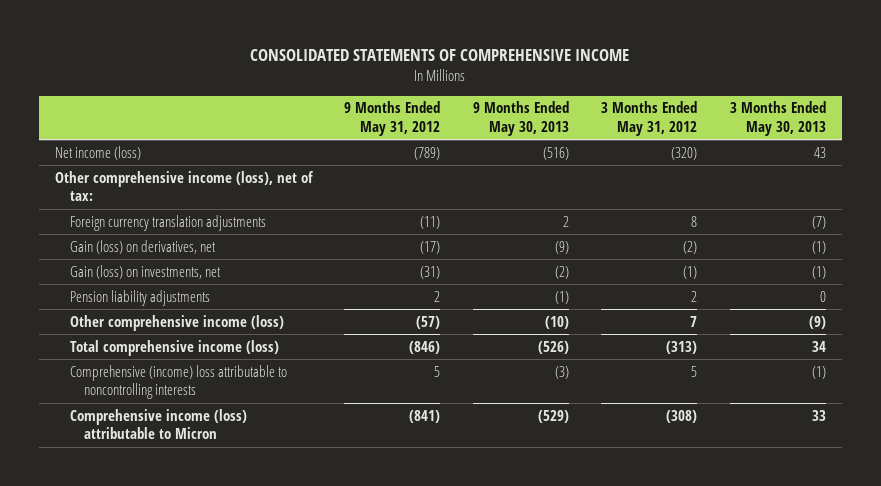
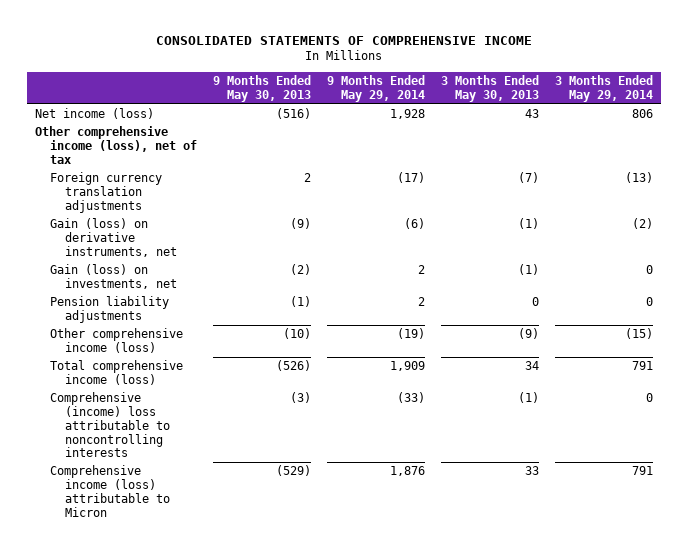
[344,101,441,137] 9 Months Ended May 31, 2012 -> none
[601,101,698,137] 3 Months Ended May 31, 2012 -> none
none -> [327,75,426,102] 9 Months Ended May 29, 2014
none -> [555,75,654,102] 3 Months Ended May 29, 2014
[55,170,315,202] Other comprehensive income (loss), net of tax: -> [35,126,198,164] Other comprehensive income (loss), net of tax
[69,239,216,254] Gain (loss) on derivatives, net -> [50,218,178,257] Gain (loss) on derivative instruments, net

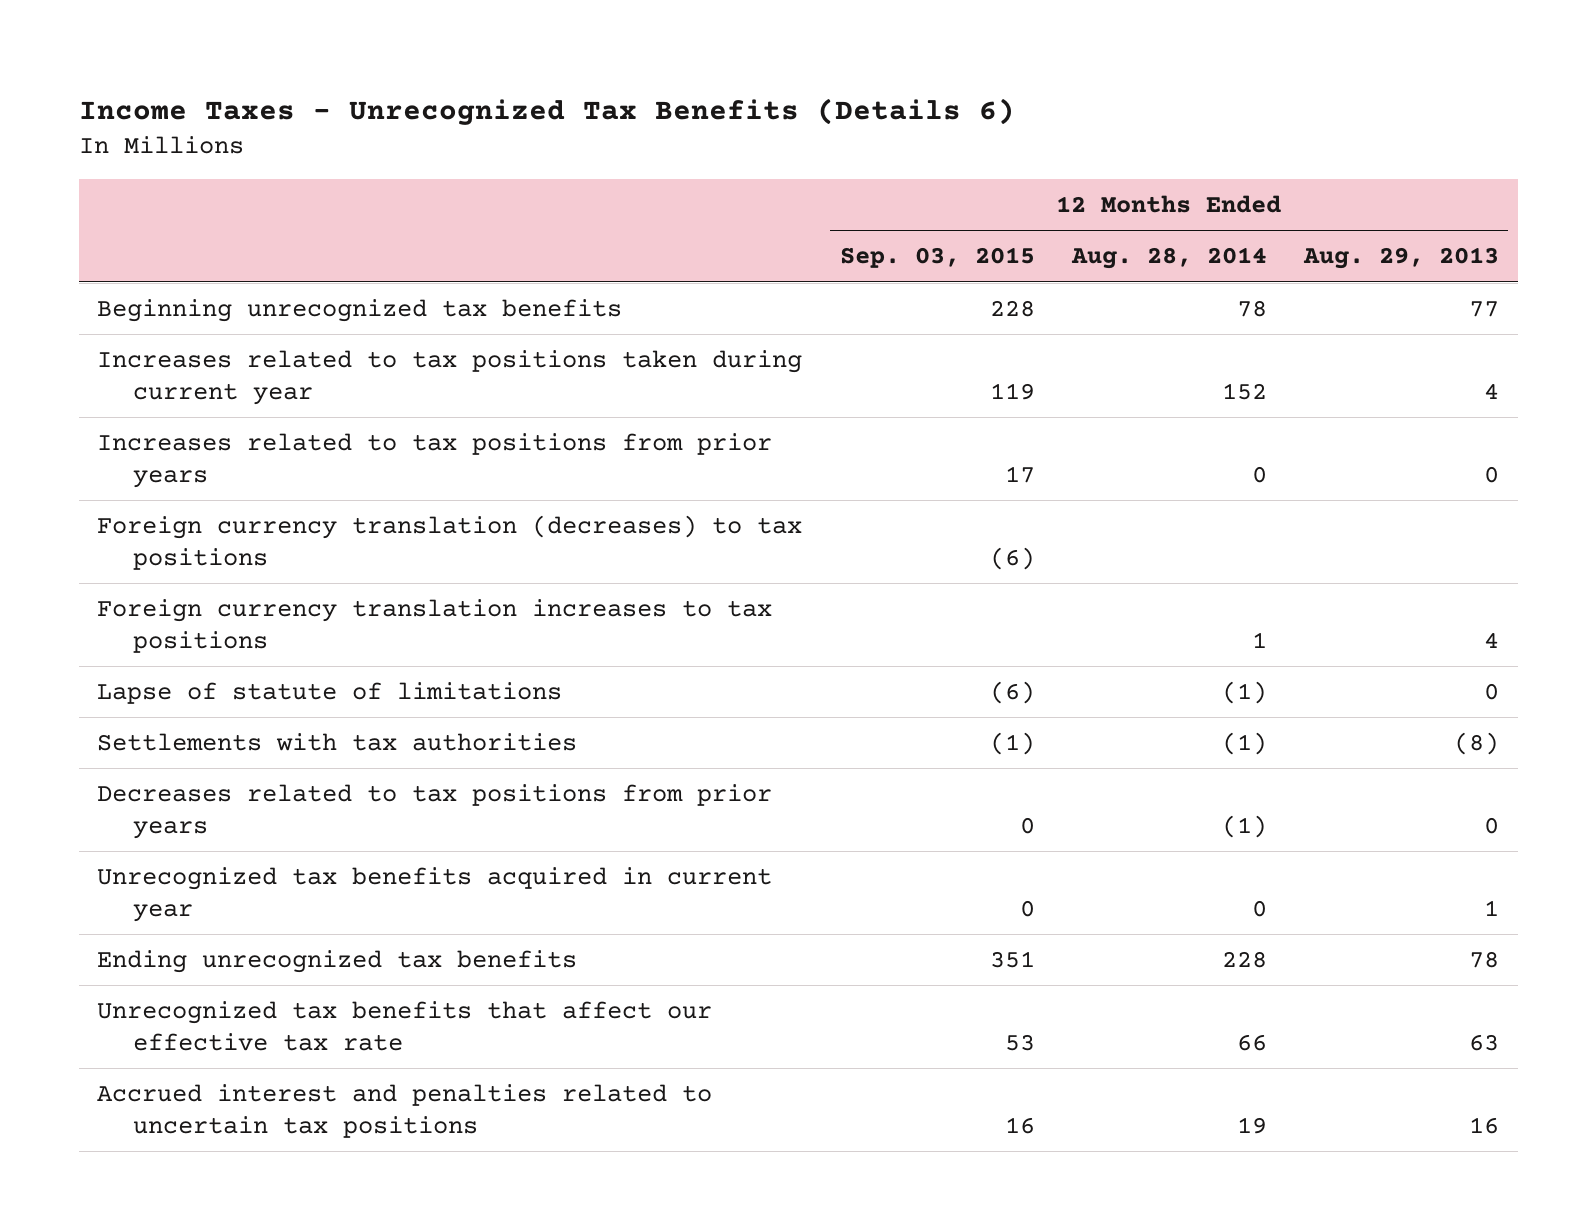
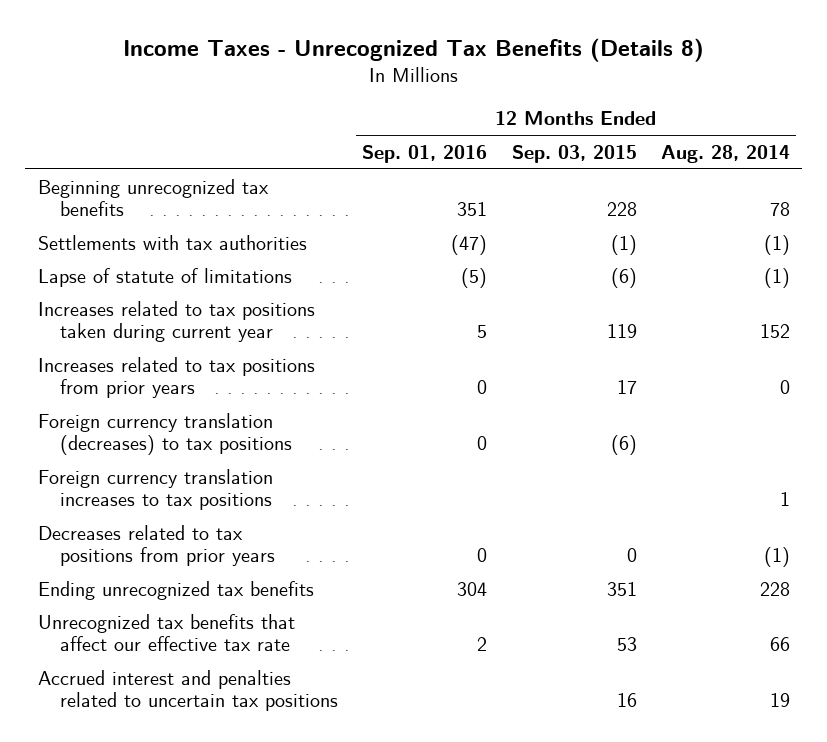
[78,97,1015,125] Income Taxes - Unrecognized Tax Benefits (Details 6) -> [122,37,704,62] Income Taxes - Unrecognized Tax Benefits (Details 8)
[1303,247,1500,270] Aug. 29, 2013 -> none
none -> [362,144,488,163] Sep. 01, 2016
[97,733,578,752] Settlements with tax authorities -> [37,234,307,250] Settlements with tax authorities
[97,682,563,705] Lapse of statute of limitations -> [37,267,292,287] Lapse of statute of limitations
[97,867,773,922] Unrecognized tax benefits acquired in current year -> none

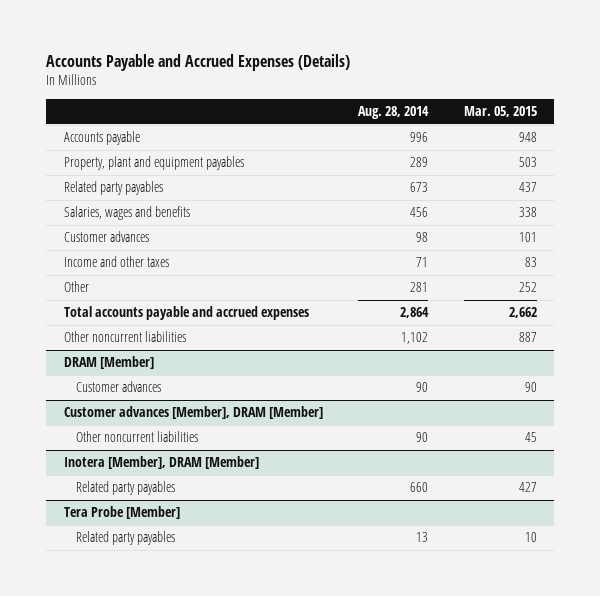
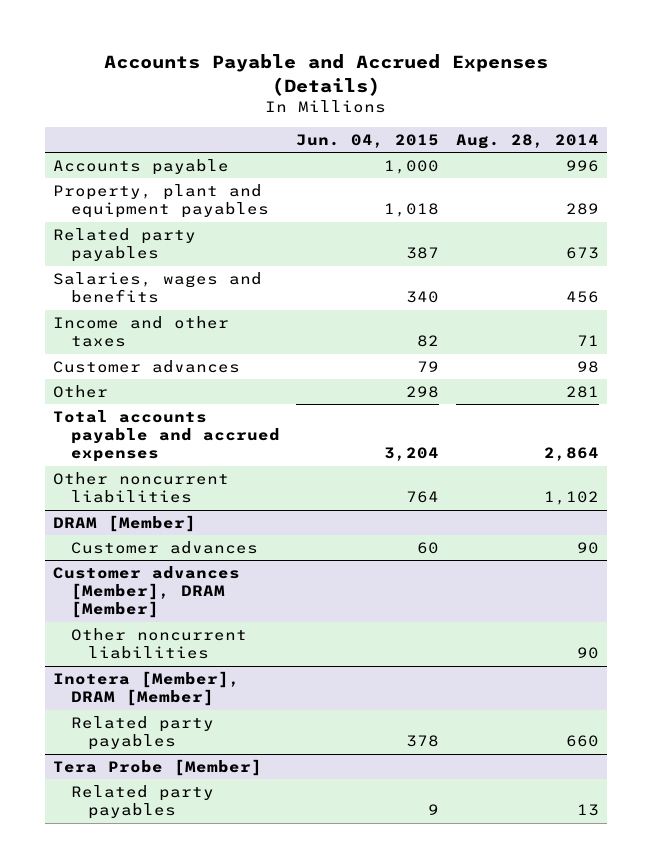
[463,105,537,117] Mar. 05, 2015 -> none
none -> [296,133,440,148] Jun. 04, 2015
[63,231,149,243] Customer advances -> [53,359,241,373] Customer advances

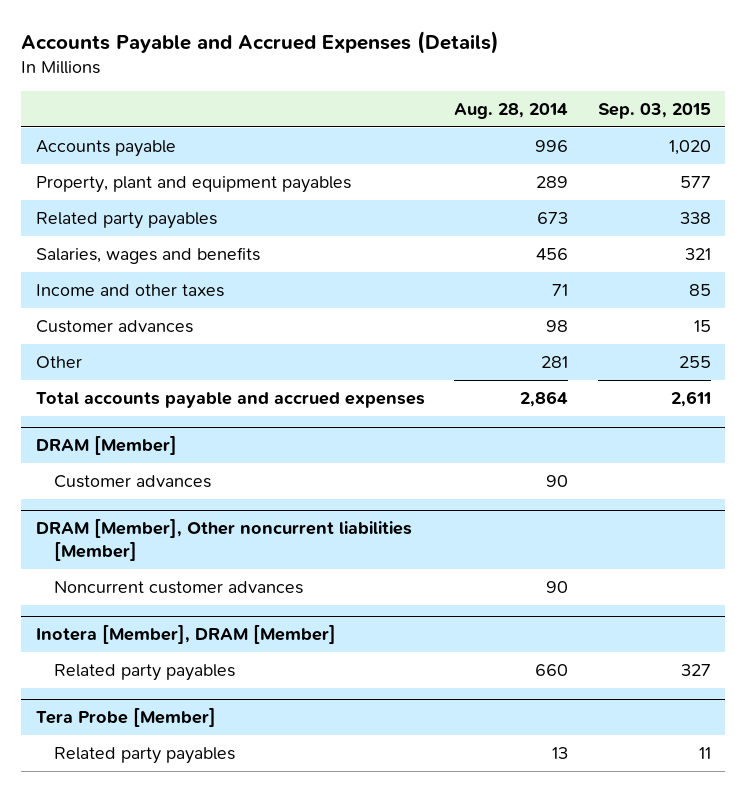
[296,133,440,148] Jun. 04, 2015 -> none
none -> [597,102,711,119] Sep. 03, 2015
[53,471,230,504] Other noncurrent liabilities -> none
[53,565,241,619] Customer advances [Member], DRAM [Member] -> none
[70,627,247,660] Other noncurrent liabilities -> none
none -> [35,519,412,561] DRAM [Member], Other noncurrent liabilities [Member]
none -> [54,580,304,594] Noncurrent customer advances

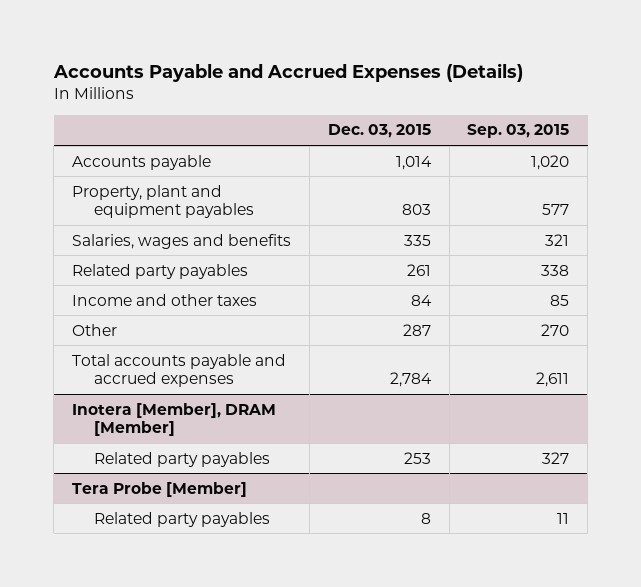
[454,102,569,119] Aug. 28, 2014 -> none
none -> [327,124,431,139] Dec. 03, 2015
[35,211,217,229] Related party payables -> [72,263,249,279] Related party payables
[35,319,193,333] Customer advances -> none
[678,355,711,368] 255 -> [541,323,570,336] 270
[35,436,177,456] DRAM [Member] -> none
[54,474,212,488] Customer advances -> none
[35,519,412,561] DRAM [Member], Other noncurrent liabilities [Member] -> none
[54,580,304,594] Noncurrent customer advances -> none

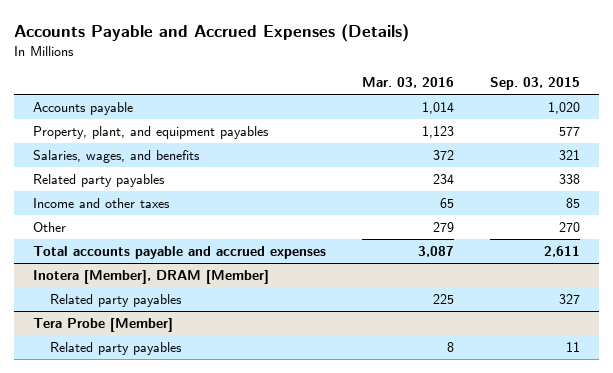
[327,124,431,139] Dec. 03, 2015 -> none
none -> [362,77,455,89] Mar. 03, 2016
[72,184,255,219] Property, plant and equipment payables -> [32,126,269,140] Property, plant, and equipment payables
[72,233,292,249] Salaries, wages and benefits -> [32,150,200,164] Salaries, wages, and benefits

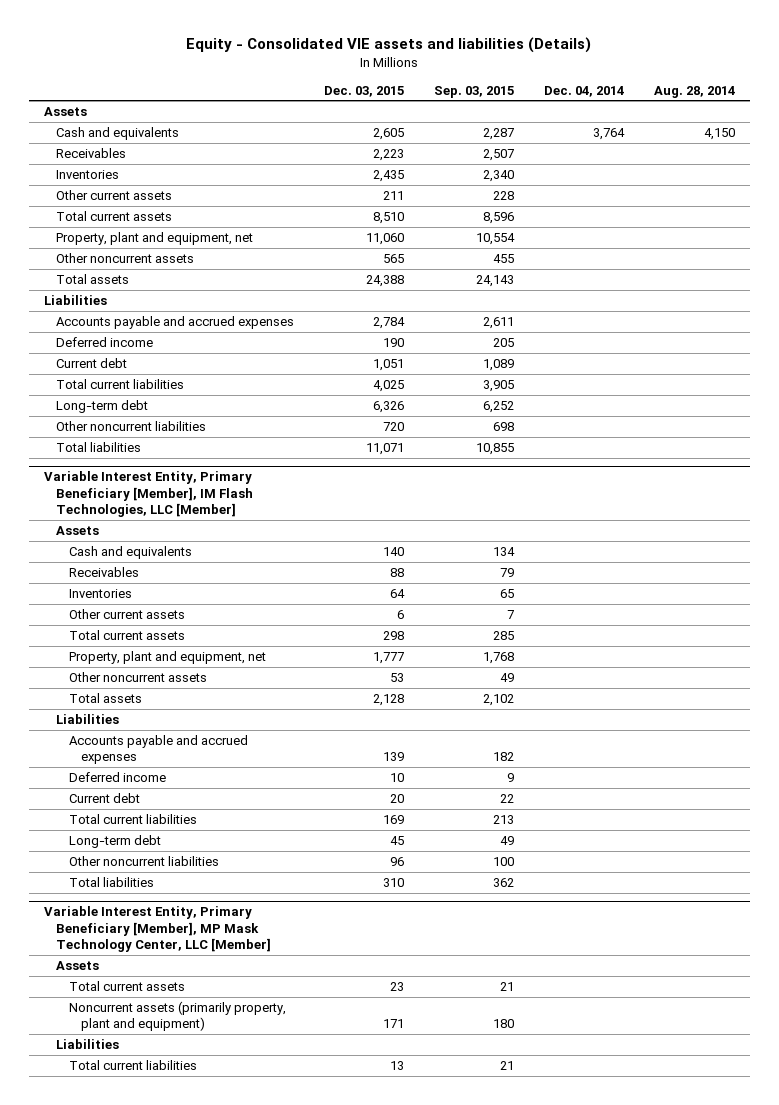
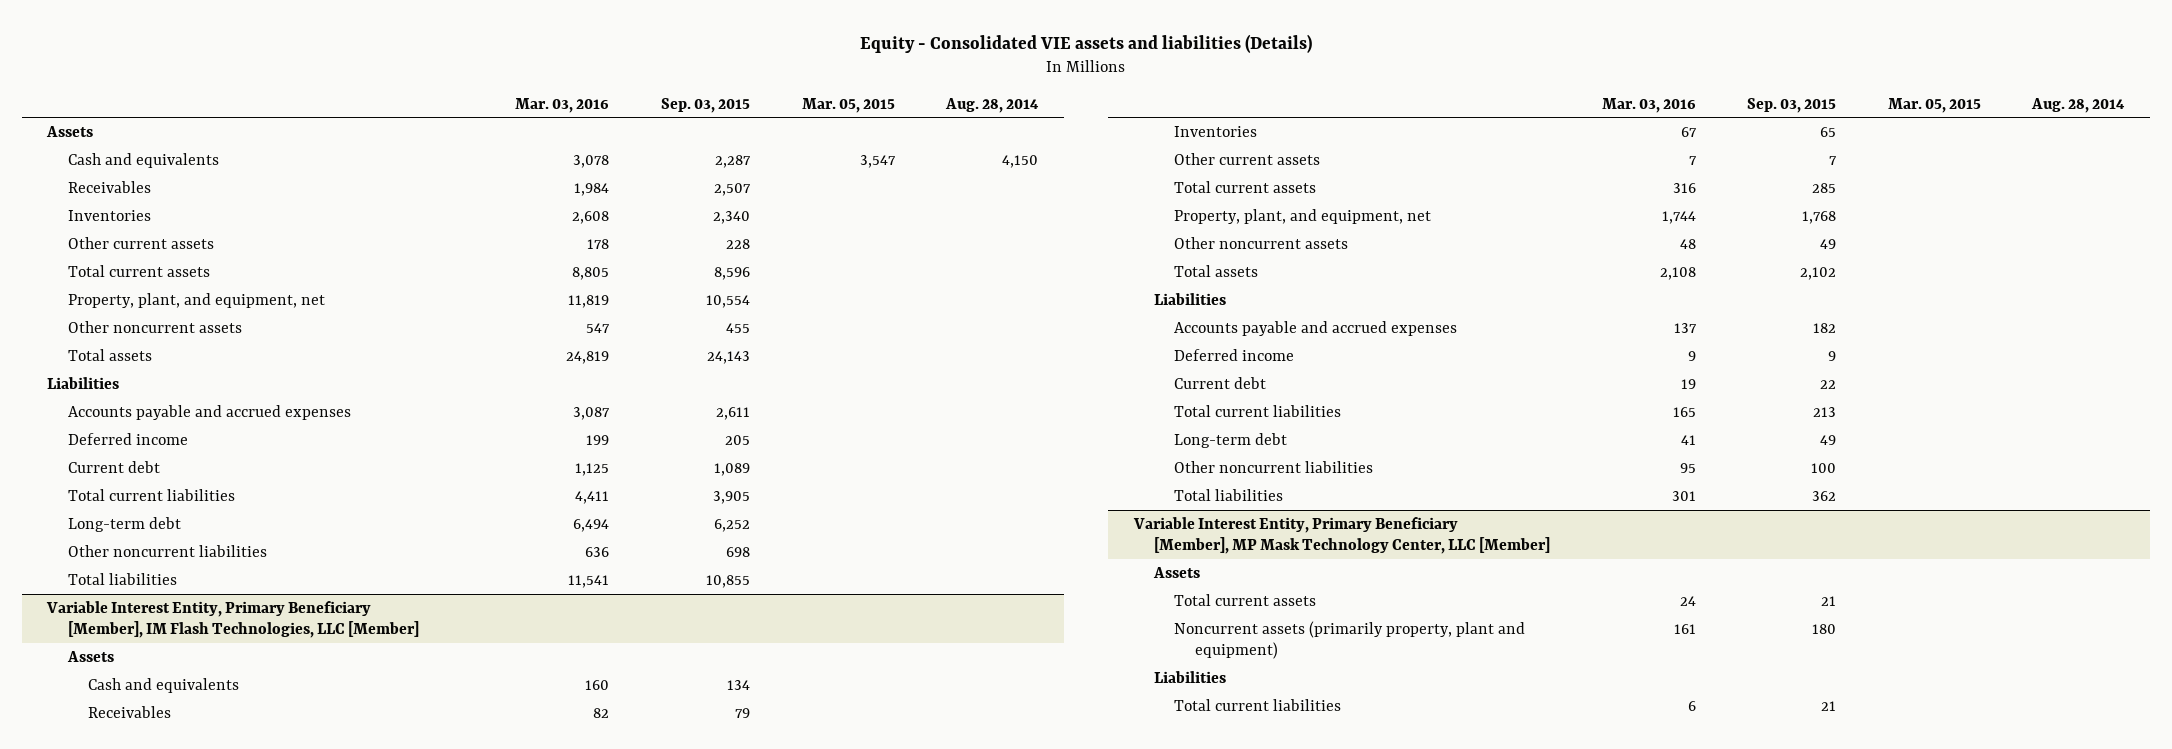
[324,85,405,97] Dec. 03, 2015 -> none
[543,85,624,97] Dec. 04, 2014 -> none
none -> [515,97,610,113] Mar. 03, 2016
none -> [801,97,895,113] Mar. 05, 2015
[56,232,254,246] Property, plant and equipment, net -> [67,292,325,308] Property, plant, and equipment, net
[68,651,266,665] Property, plant and equipment, net -> [1174,208,1432,224] Property, plant, and equipment, net

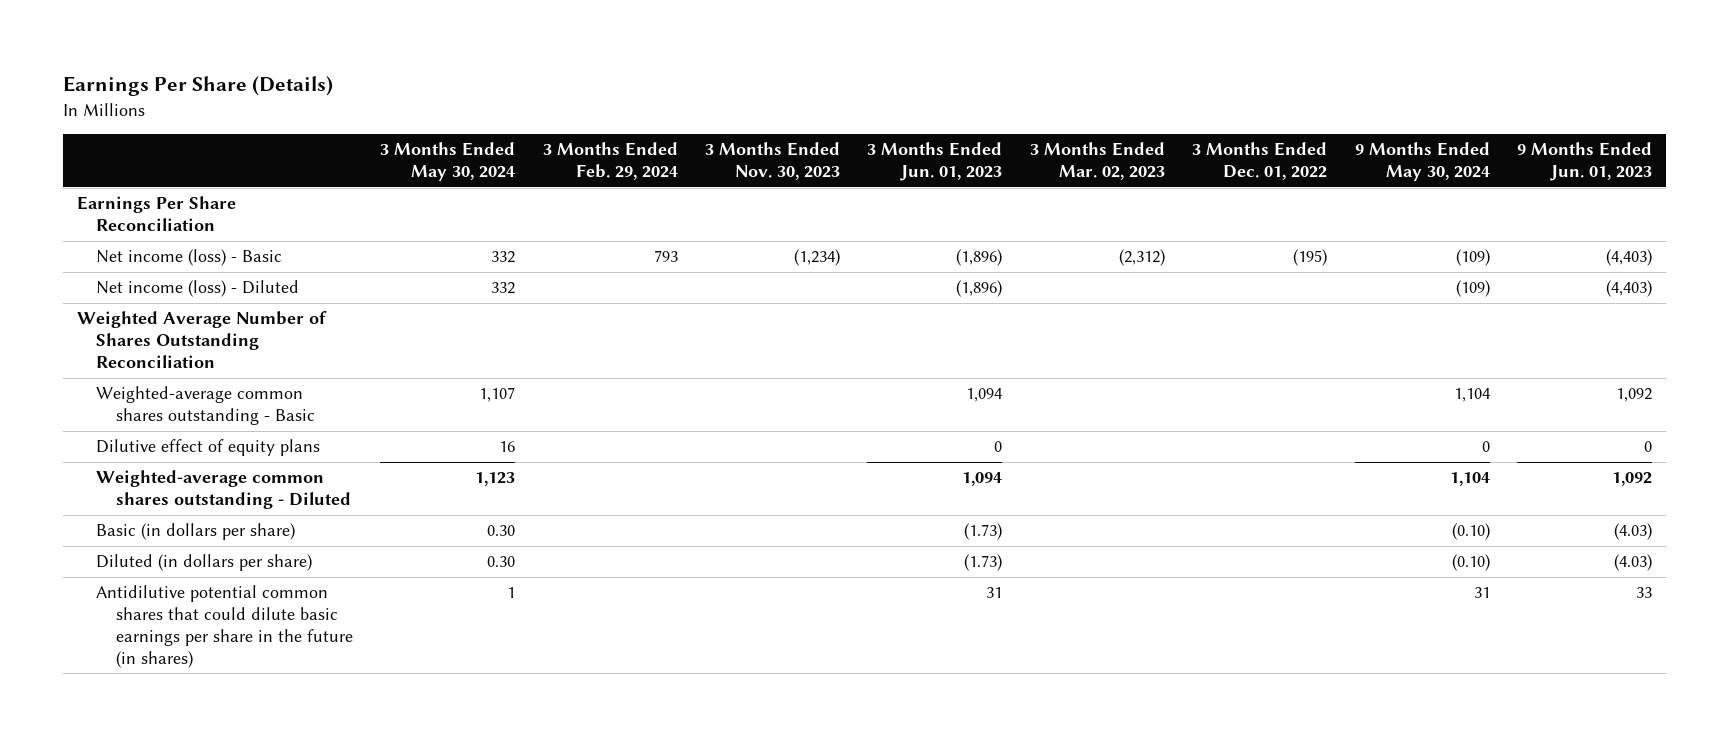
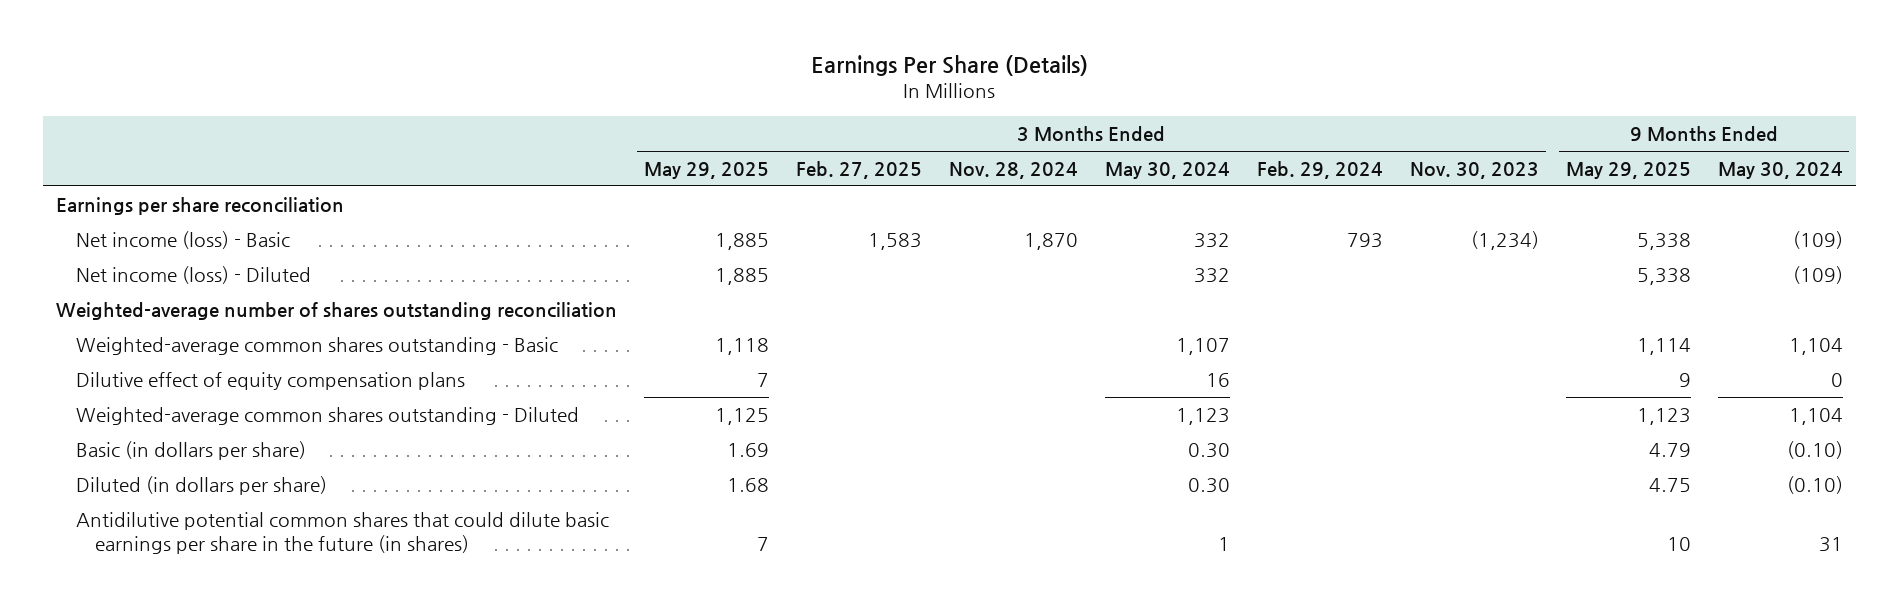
[867,142,1003,182] 3 Months Ended Jun. 01, 2023 -> none
[1029,142,1165,181] 3 Months Ended Mar. 02, 2023 -> none
[1192,142,1328,181] 3 Months Ended Dec. 01, 2022 -> none
[1517,142,1653,182] 9 Months Ended Jun. 01, 2023 -> none
none -> [644,162,770,180] May 29, 2025
none -> [796,161,923,180] Feb. 27, 2025
none -> [949,162,1079,180] Nov. 28, 2024
none -> [1565,162,1691,180] May 29, 2025
[76,196,236,232] Earnings Per Share Reconciliation -> [56,197,345,216] Earnings per share reconciliation
[76,311,327,369] Weighted Average Number of Shares Outstanding Reconciliation -> [56,302,618,321] Weighted-average number of shares outstanding reconciliation
[96,439,321,457] Dilutive effect of equity plans -> [75,372,465,391] Dilutive effect of equity compensation plans

